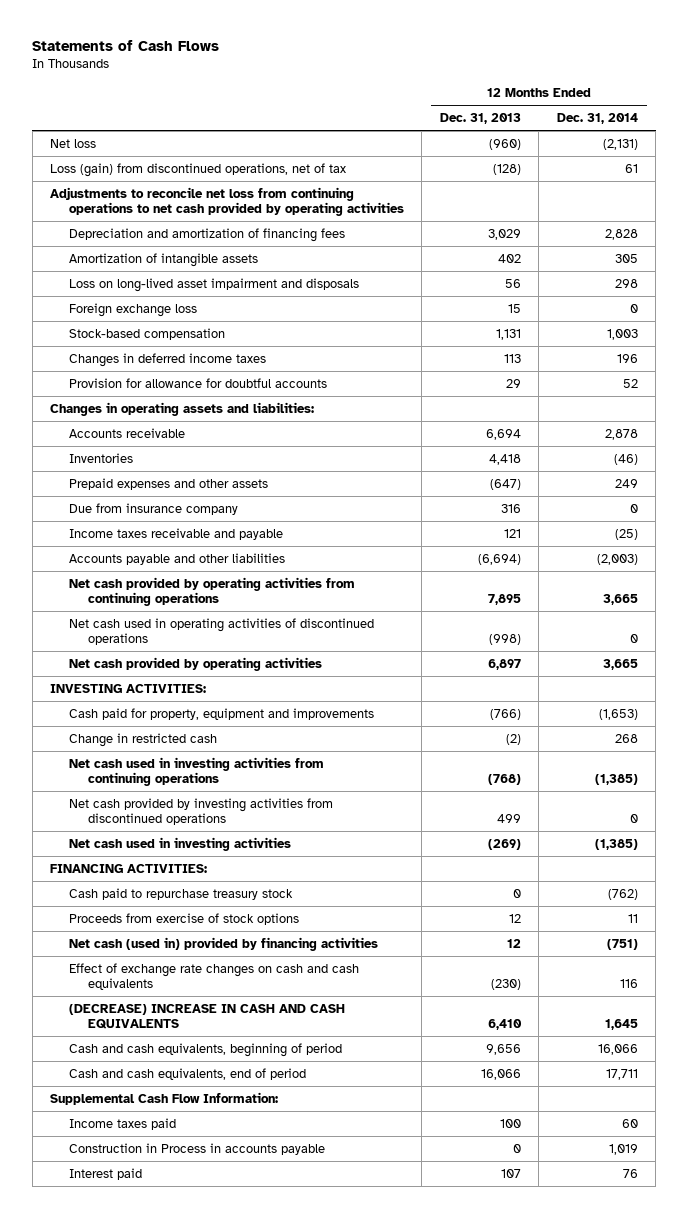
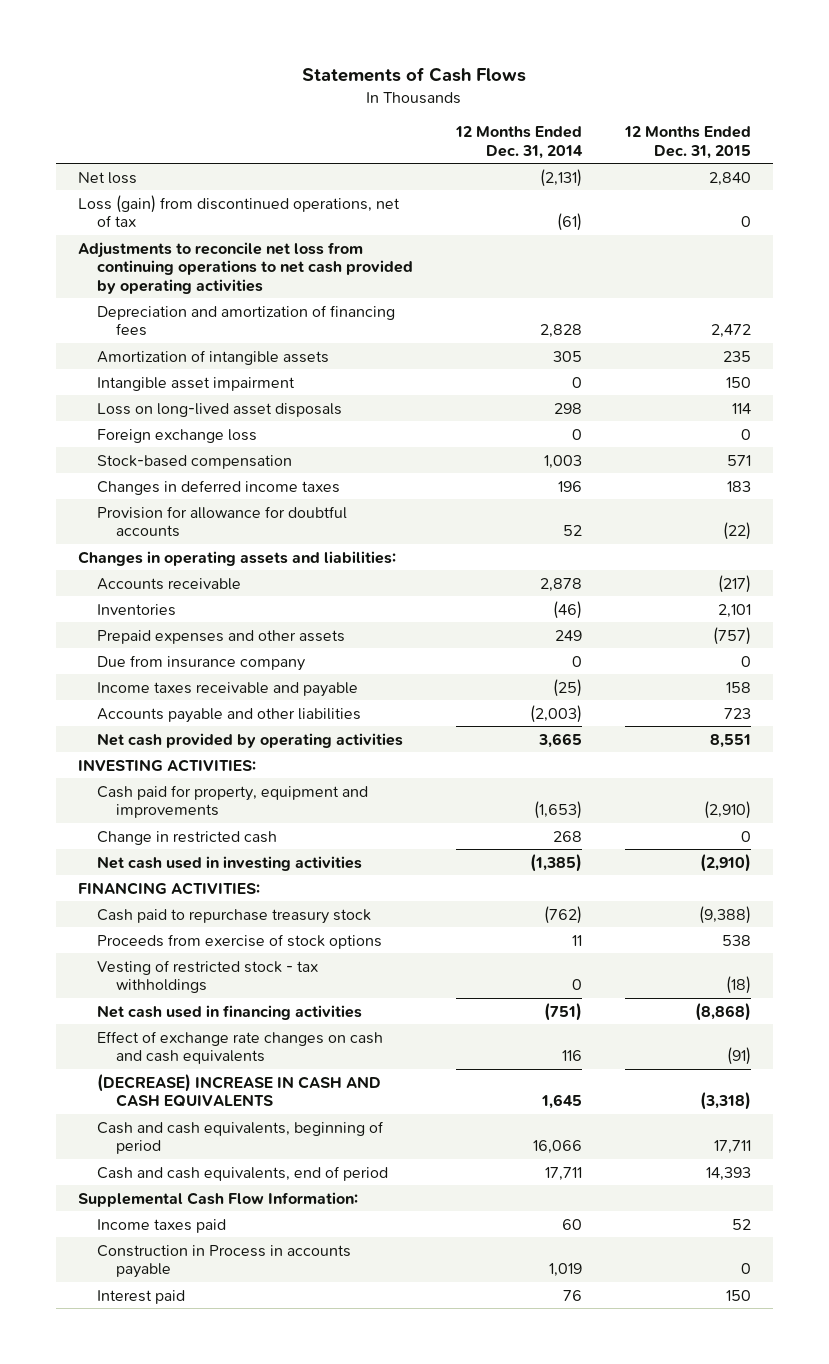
[439,113,521,125] Dec. 31, 2013 -> none
none -> [624,126,752,159] 12 Months Ended Dec. 31, 2015
[624,163,638,173] 61 -> [556,213,582,232] (61)
none -> [96,376,295,391] Intangible asset impairment
[69,277,360,292] Loss on long-lived asset impairment and disposals -> [96,402,342,417] Loss on long-lived asset disposals
[69,576,356,606] Net cash provided by operating activities from continuing operations -> none
[69,617,375,645] Net cash used in operating activities of discontinued operations -> none
[69,756,325,786] Net cash used in investing activities from continuing operations -> none
[69,797,334,825] Net cash provided by investing activities from discontinued operations -> none
none -> [96,959,318,994] Vesting of restricted stock - tax withholdings
[69,936,379,951] Net cash (used in) provided by financing activities -> [96,1004,362,1020] Net cash used in financing activities

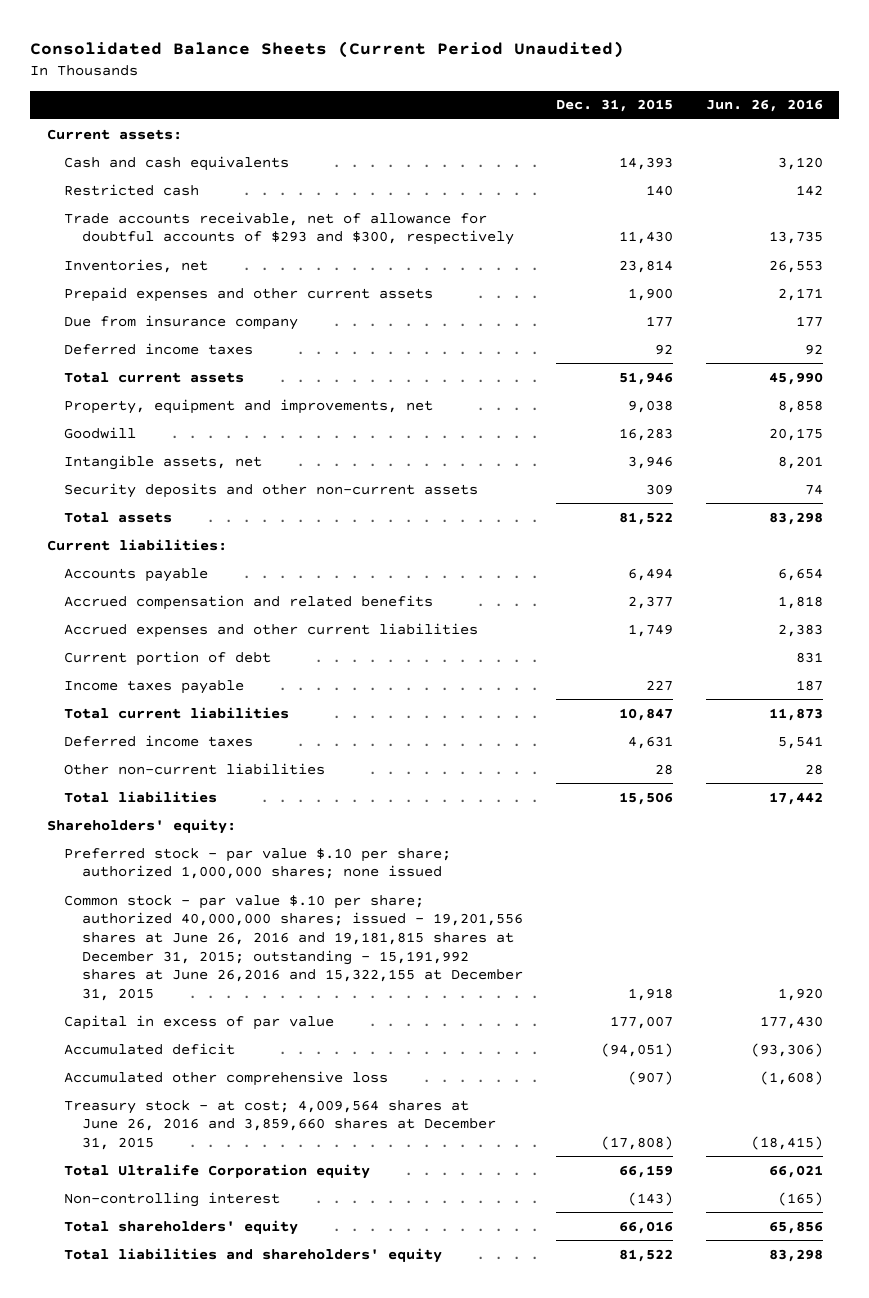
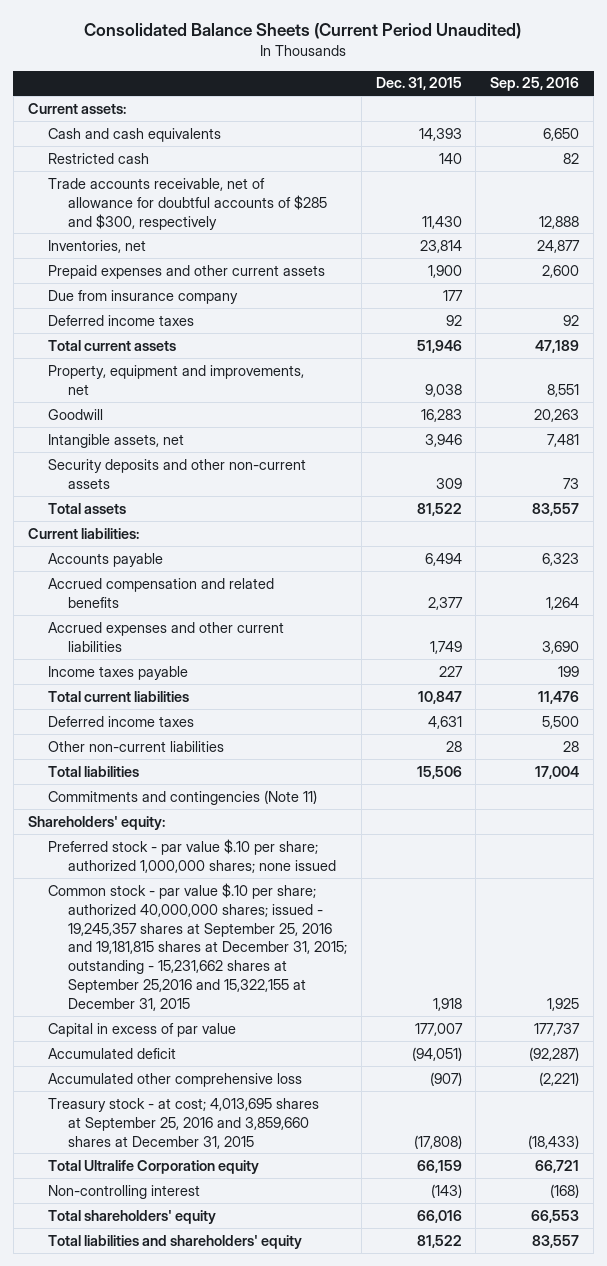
[705,99,823,113] Jun. 26, 2016 -> none
none -> [490,77,580,92] Sep. 25, 2016
[64,211,514,246] Trade accounts receivable, net of allowance for doubtful accounts of $293 and $300, respectively -> [47,177,328,230] Trade accounts receivable, net of allowance for doubtful accounts of $285 and $300, respectively
[64,650,272,666] Current portion of debt -> none
none -> [47,789,317,805] Commitments and contingencies (Note 11)
[64,894,523,1001] Common stock - par value $.10 per share; authorized 40,000,000 shares; issued - 19,201,556 shares at June 26, 2016 and 19,181,815 shares at December 31, 2015; outstanding - 15,191,992 shares at June 26,2016 and 15,322,155 at December 31, 2015 -> [47,882,348,1012] Common stock - par value $.10 per share; authorized 40,000,000 shares; issued - 19,245,357 shares at September 25, 2016 and 19,181,815 shares at December 31, 2015; outstanding - 15,231,662 shares at September 25,2016 and 15,322,155 at December 31, 2015
[64,1099,496,1150] Treasury stock - at cost; 4,009,564 shares at June 26, 2016 and 3,859,660 shares at December 31, 2015 -> [47,1097,319,1149] Treasury stock - at cost; 4,013,695 shares at September 25, 2016 and 3,859,660 shares at December 31, 2015

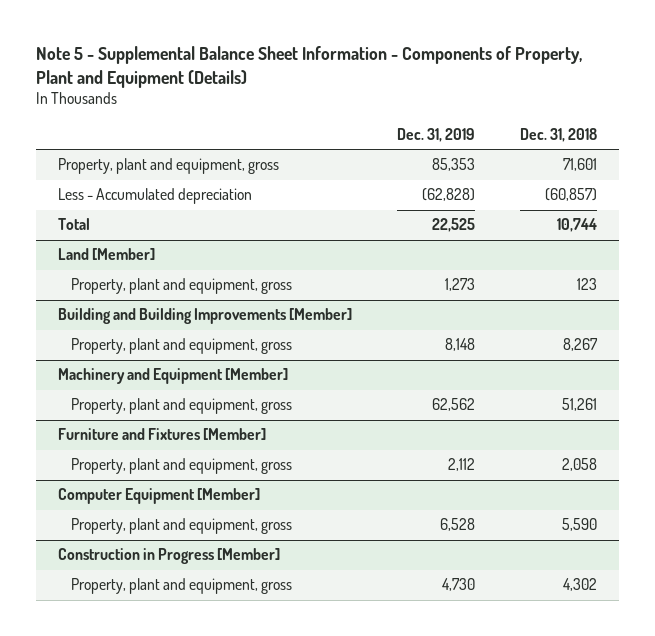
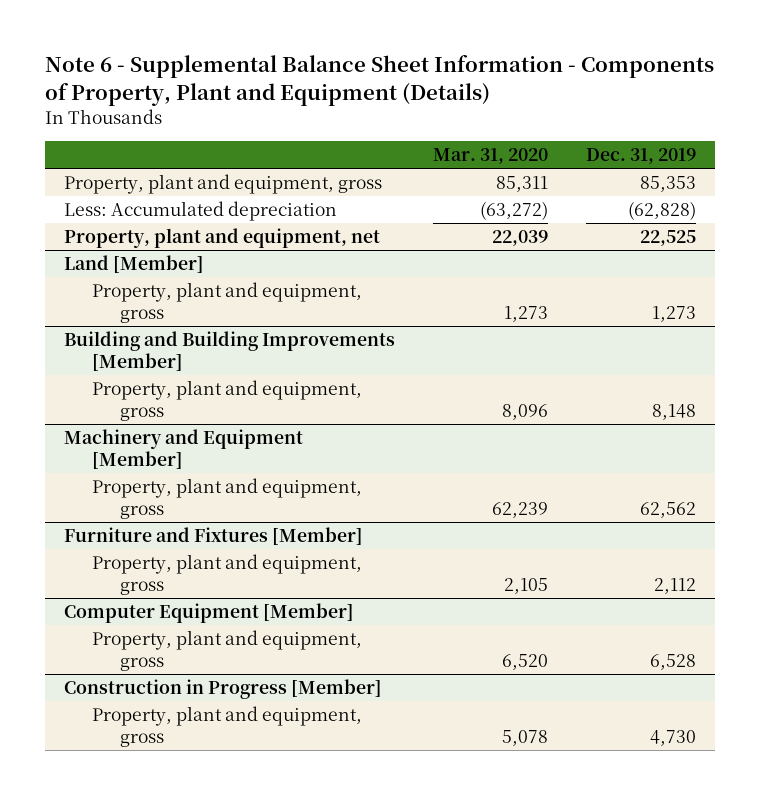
[36,45,583,88] Note 5 - Supplemental Balance Sheet Information - Components of Property, Plant and Equipment (Details) -> [44,55,714,106] Note 6 - Supplemental Balance Sheet Information - Components of Property, Plant and Equipment (Details)
[519,128,597,143] Dec. 31, 2018 -> none
none -> [432,148,548,165] Mar. 31, 2020
[58,188,253,205] Less - Accumulated depreciation -> [63,200,337,221] Less: Accumulated depreciation
[58,218,91,231] Total -> [63,227,380,248] Property, plant and equipment, net

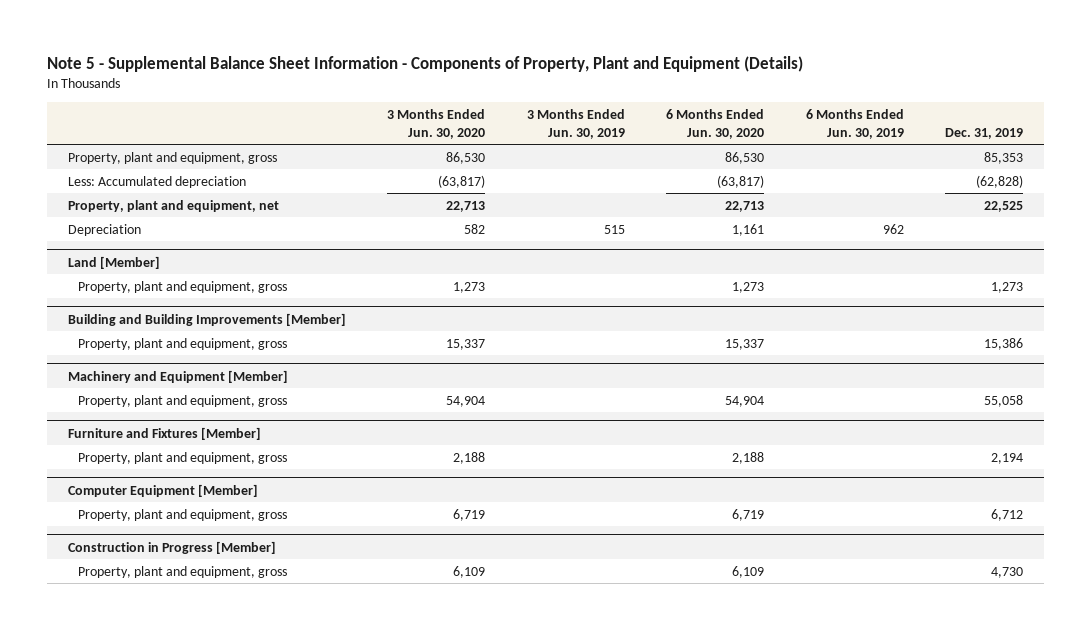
[44,55,714,106] Note 6 - Supplemental Balance Sheet Information - Components of Property, Plant and Equipment (Details) -> [46,55,803,72] Note 5 - Supplemental Balance Sheet Information - Components of Property, Plant and Equipment (Details)
[432,148,548,165] Mar. 31, 2020 -> none
none -> [387,108,486,139] 3 Months Ended Jun. 30, 2020
none -> [526,108,625,139] 3 Months Ended Jun. 30, 2019
none -> [666,108,765,139] 6 Months Ended Jun. 30, 2020
none -> [805,108,904,139] 6 Months Ended Jun. 30, 2019
none -> [67,223,141,236] Depreciation
[651,403,696,420] 8,148 -> [984,337,1024,350] 15,386
[639,501,696,518] 62,562 -> [984,394,1024,407] 55,058
[653,577,696,594] 2,112 -> [991,452,1024,464] 2,194
[649,653,696,670] 6,528 -> [991,508,1024,521] 6,712

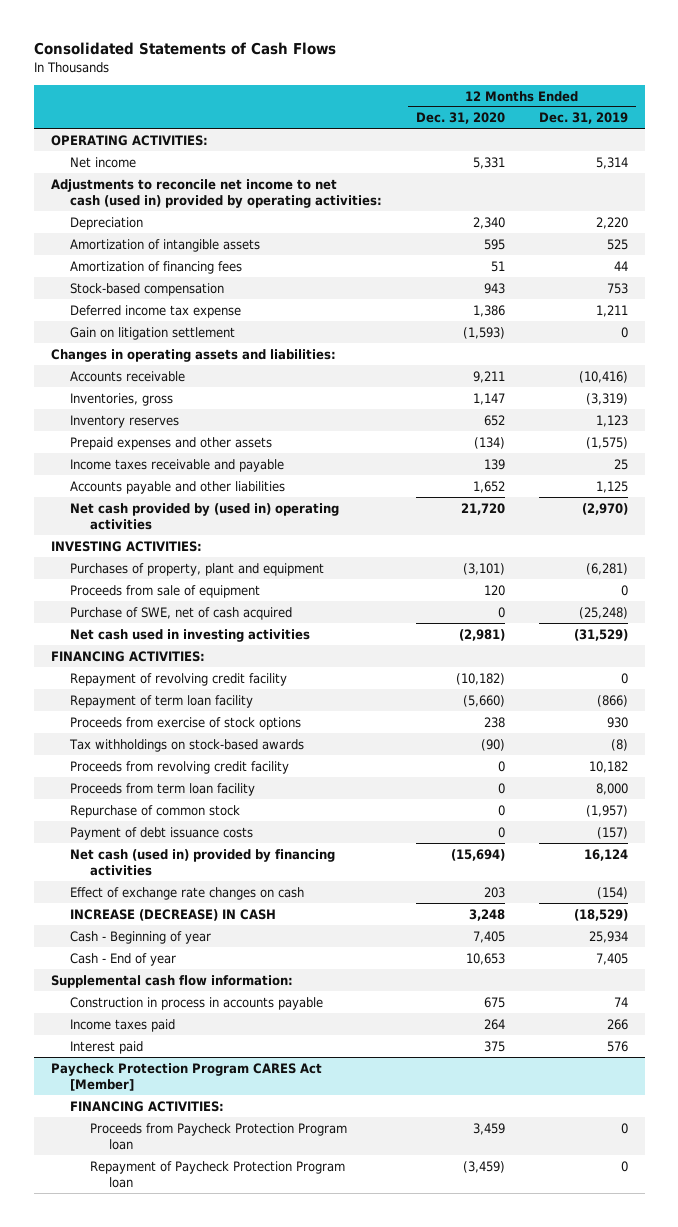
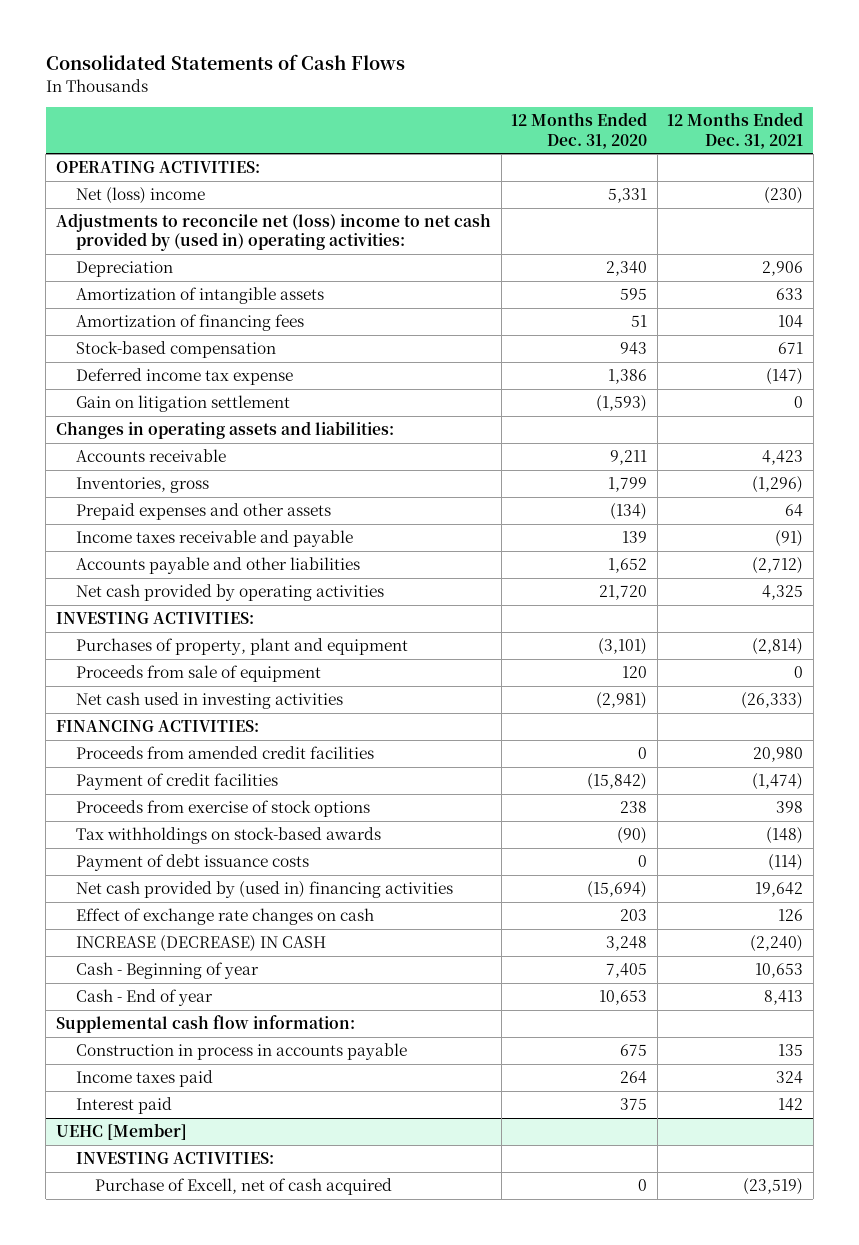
[538,112,628,125] Dec. 31, 2019 -> none
none -> [667,112,804,149] 12 Months Ended Dec. 31, 2021
[70,156,137,168] Net income -> [75,187,205,205] Net (loss) income
[50,178,383,209] Adjustments to reconcile net income to net cash (used in) provided by operating activities: -> [56,213,492,252] Adjustments to reconcile net (loss) income to net cash provided by (used in) operating activities:
[70,414,180,428] Inventory reserves -> none
[472,392,505,405] 1,147 -> [608,477,648,493] 1,799
[70,502,340,531] Net cash provided by (used in) operating activities -> [75,584,384,602] Net cash provided by operating activities
[70,606,293,620] Purchase of SWE, net of cash acquired -> none
[70,694,254,708] Repayment of term loan facility -> none
none -> [75,746,374,760] Proceeds from amended credit facilities
[70,672,288,686] Repayment of revolving credit facility -> [75,773,278,791] Payment of credit facilities
[455,672,505,685] (10,182) -> [587,773,648,791] (15,842)
[70,760,290,774] Proceeds from revolving credit facility -> none
[70,782,256,796] Proceeds from term loan facility -> none
[70,804,241,818] Repurchase of common stock -> none
[70,848,336,877] Net cash (used in) provided by financing activities -> [75,881,453,899] Net cash provided by (used in) financing activities
[50,1062,322,1092] Paycheck Protection Program CARES Act [Member] -> none
[70,1100,225,1112] FINANCING ACTIVITIES: -> none
[89,1122,347,1151] Proceeds from Paycheck Protection Program loan -> none
[89,1160,345,1189] Repayment of Paycheck Protection Program loan -> none
none -> [56,1123,188,1141] UEHC [Member]
none -> [75,1152,274,1165] INVESTING ACTIVITIES:
none -> [95,1178,393,1196] Purchase of Excell, net of cash acquired

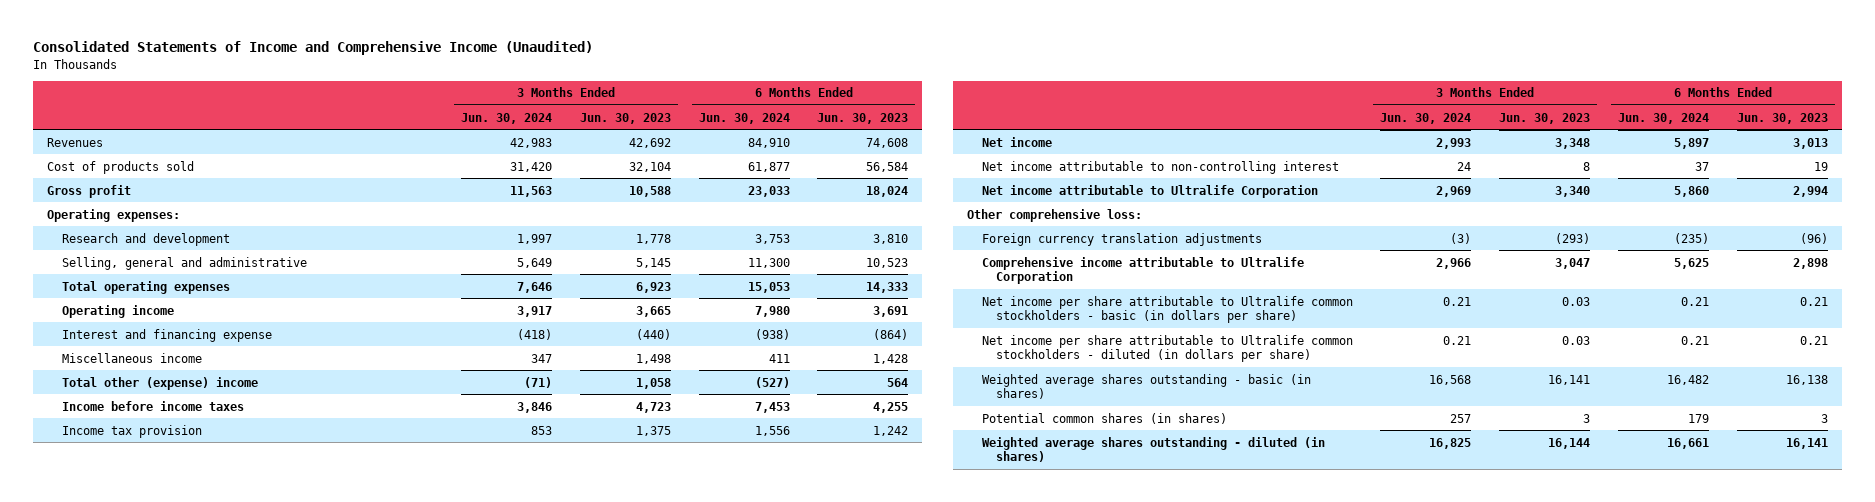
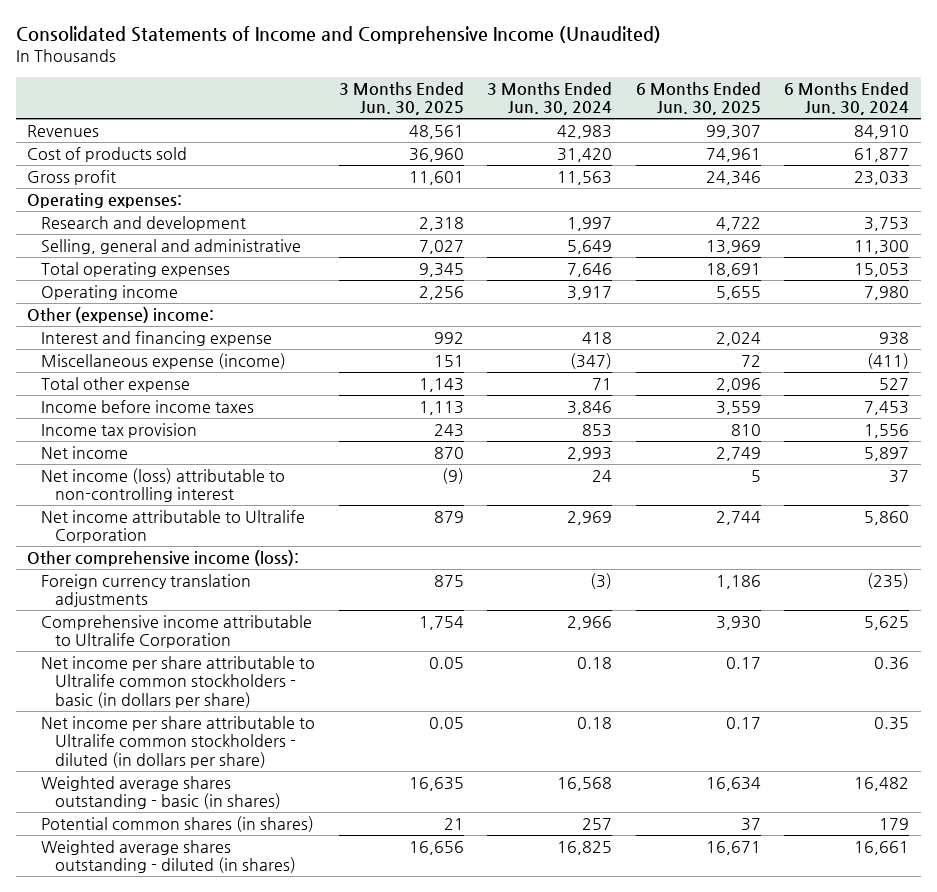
[579,112,671,124] Jun. 30, 2023 -> none
[817,112,909,124] Jun. 30, 2023 -> none
none -> [338,81,464,116] 3 Months Ended Jun. 30, 2025
none -> [635,81,761,116] 6 Months Ended Jun. 30, 2025
none -> [27,306,215,323] Other (expense) income:
[516,328,552,340] (418) -> [582,331,613,344] 418
[754,328,790,340] (938) -> [879,331,910,345] 938
[61,352,202,363] Miscellaneous income -> [41,352,287,369] Miscellaneous expense (income)
[530,353,552,363] 347 -> [570,352,613,369] (347)
[768,353,790,363] 411 -> [867,352,910,369] (411)
[61,376,258,390] Total other (expense) income -> [41,376,191,392] Total other expense
[523,376,552,388] (71) -> [592,377,613,390] 71
[754,376,790,388] (527) -> [879,377,910,390] 527
[981,160,1339,174] Net income attributable to non-controlling interest -> [41,467,286,503] Net income (loss) attributable to non-controlling interest
[966,208,1142,222] Other comprehensive loss: -> [27,549,300,566] Other comprehensive income (loss):
[1443,296,1472,306] 0.21 -> [577,656,613,669] 0.18
[1681,296,1710,306] 0.21 -> [874,656,910,670] 0.36
[1443,335,1472,345] 0.21 -> [577,716,613,729] 0.18
[1681,335,1710,345] 0.21 -> [874,716,910,730] 0.35

